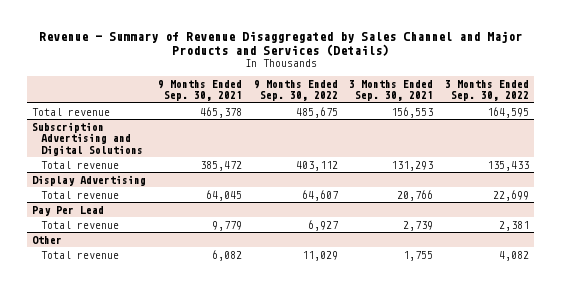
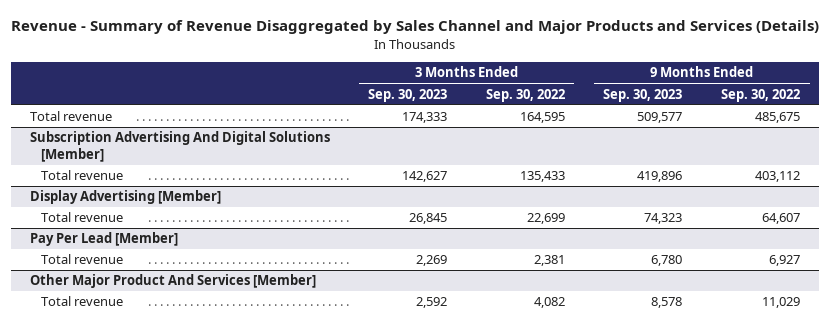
[158,79,243,102] 9 Months Ended Sep. 30, 2021 -> none
[349,79,434,102] 3 Months Ended Sep. 30, 2021 -> none
none -> [368,88,448,102] Sep. 30, 2023
none -> [603,88,683,102] Sep. 30, 2023
[32,121,144,156] Subscription Advertising and Digital Solutions -> [29,131,330,163] Subscription Advertising And Digital Solutions [Member]
[32,174,147,186] Display Advertising -> [29,190,221,205] Display Advertising [Member]
[32,205,105,216] Pay Per Lead -> [29,232,178,247] Pay Per Lead [Member]
[32,235,63,244] Other -> [29,274,316,289] Other Major Product And Services [Member]

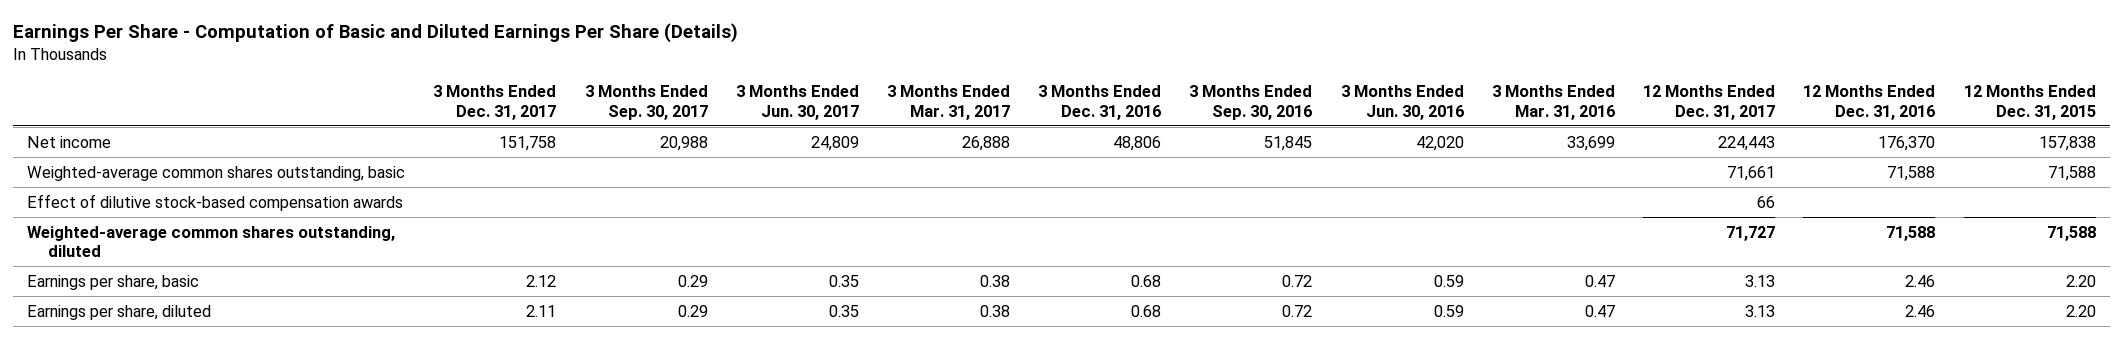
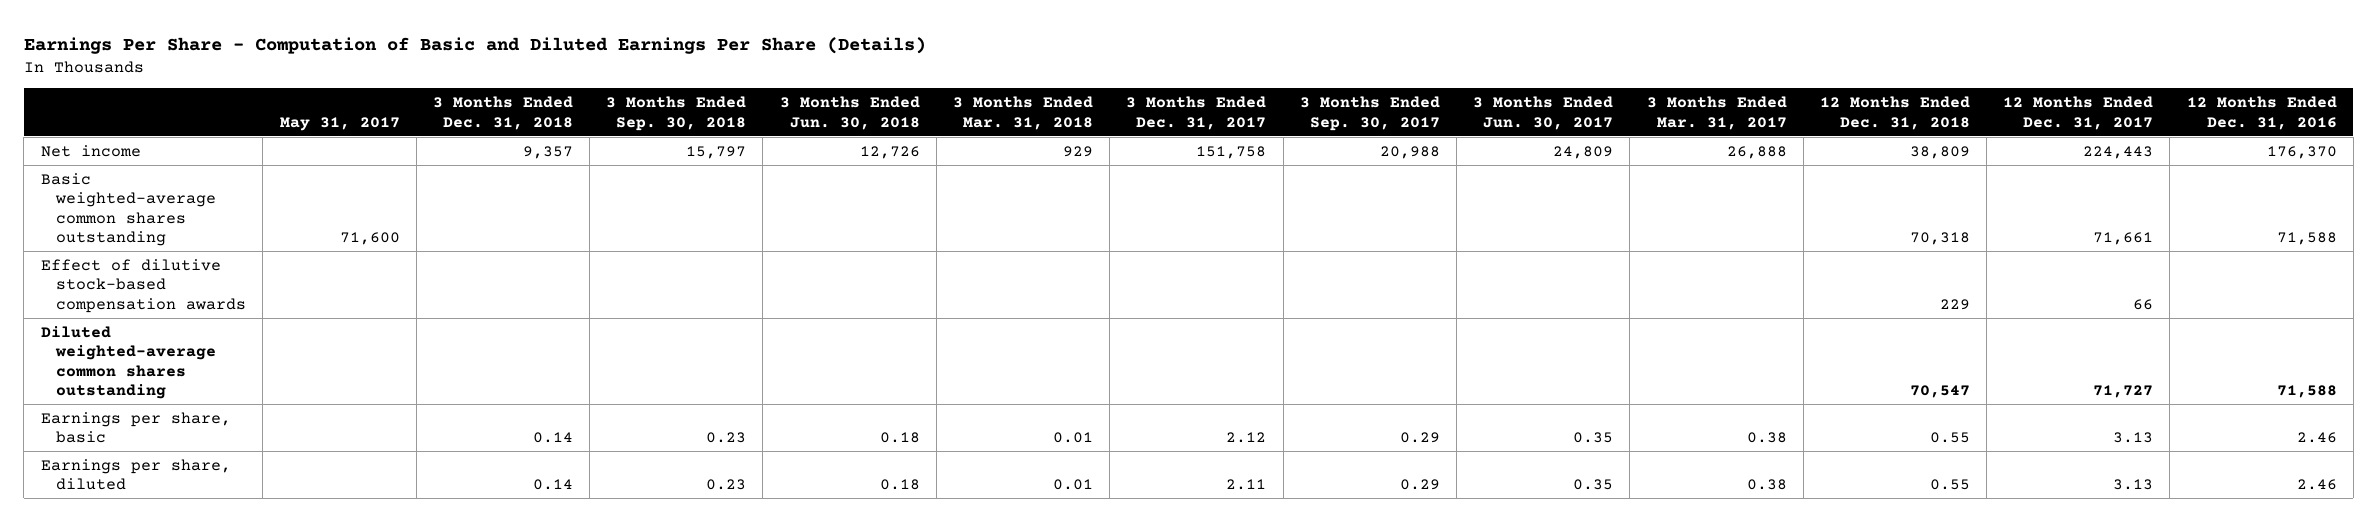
[1038,85,1162,120] 3 Months Ended Dec. 31, 2016 -> none
[1189,85,1313,120] 3 Months Ended Sep. 30, 2016 -> none
[1340,85,1464,120] 3 Months Ended Jun. 30, 2016 -> none
[1491,85,1615,120] 3 Months Ended Mar. 31, 2016 -> none
[1963,85,2096,120] 12 Months Ended Dec. 31, 2015 -> none
none -> [279,116,400,131] May 31, 2017
none -> [432,96,573,130] 3 Months Ended Dec. 31, 2018
none -> [606,96,747,131] 3 Months Ended Sep. 30, 2018
none -> [779,96,920,130] 3 Months Ended Jun. 30, 2018
none -> [953,96,1094,130] 3 Months Ended Mar. 31, 2018
none -> [1819,96,1970,130] 12 Months Ended Dec. 31, 2018
[27,165,406,181] Weighted-average common shares outstanding, basic -> [40,172,217,247] Basic weighted-average common shares outstanding
[27,225,396,258] Weighted-average common shares outstanding, diluted -> [40,325,217,400] Diluted weighted-average common shares outstanding

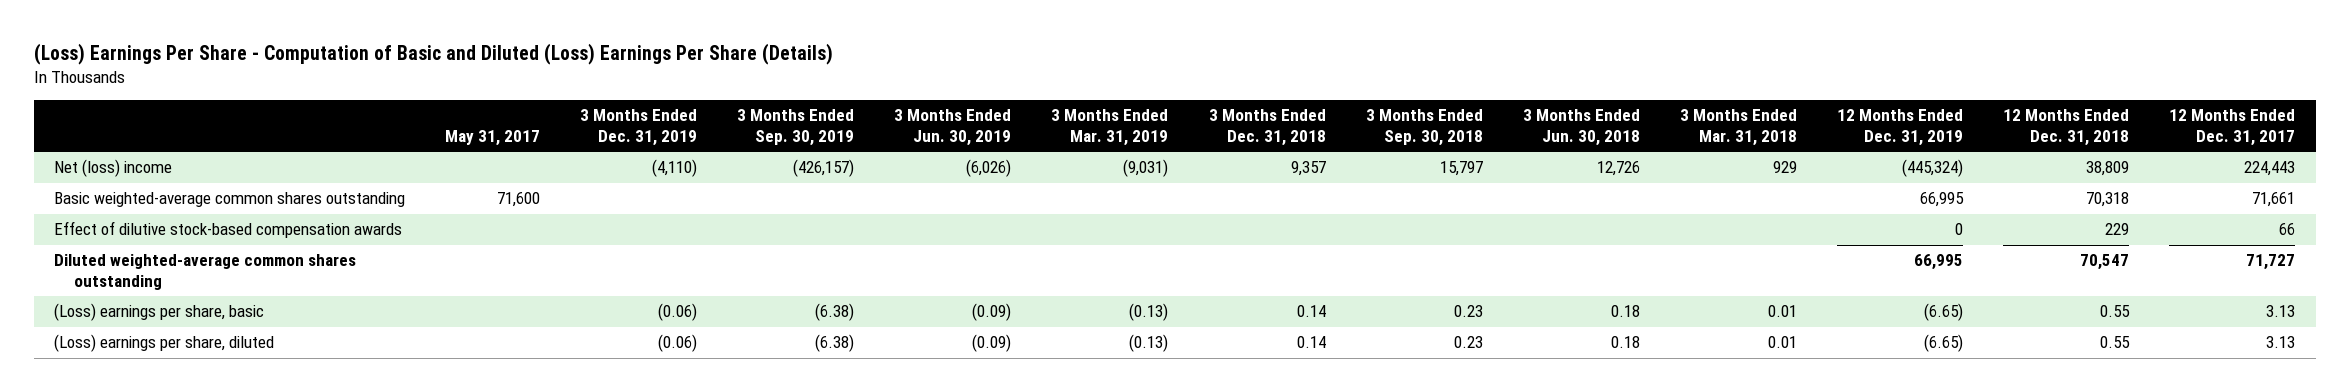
[23,36,926,54] Earnings Per Share - Computation of Basic and Diluted Earnings Per Share (Details) -> [33,42,833,65] (Loss) Earnings Per Share - Computation of Basic and Diluted (Loss) Earnings Per Share (Details)
[1126,96,1267,130] 3 Months Ended Dec. 31, 2017 -> none
[1299,96,1440,131] 3 Months Ended Sep. 30, 2017 -> none
[1473,96,1614,130] 3 Months Ended Jun. 30, 2017 -> none
[1646,96,1787,130] 3 Months Ended Mar. 31, 2017 -> none
[2186,96,2337,130] 12 Months Ended Dec. 31, 2016 -> none
none -> [579,109,697,147] 3 Months Ended Dec. 31, 2019
none -> [737,109,855,147] 3 Months Ended Sep. 30, 2019
none -> [894,109,1012,147] 3 Months Ended Jun. 30, 2019
none -> [1051,109,1169,147] 3 Months Ended Mar. 31, 2019
none -> [1837,109,1964,147] 12 Months Ended Dec. 31, 2019
[40,144,141,157] Net income -> [53,159,172,178] Net (loss) income
[40,411,231,444] Earnings per share, basic -> [53,303,264,322] (Loss) earnings per share, basic
[40,458,231,491] Earnings per share, diluted -> [53,334,274,353] (Loss) earnings per share, diluted

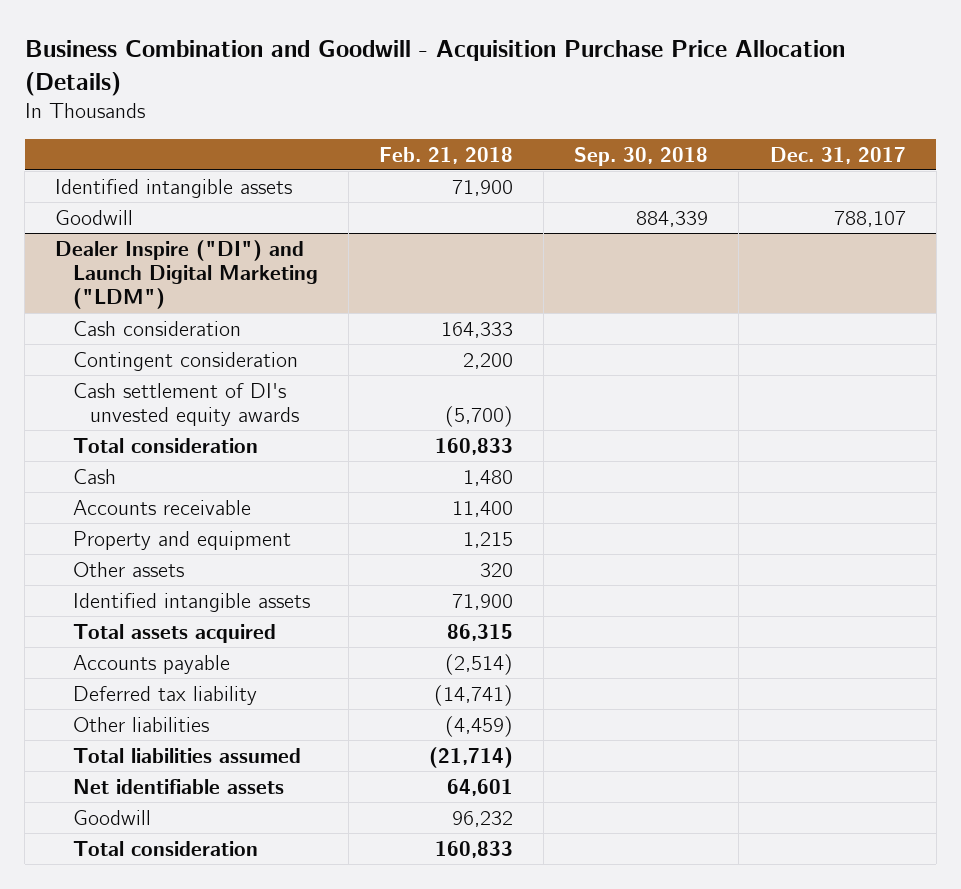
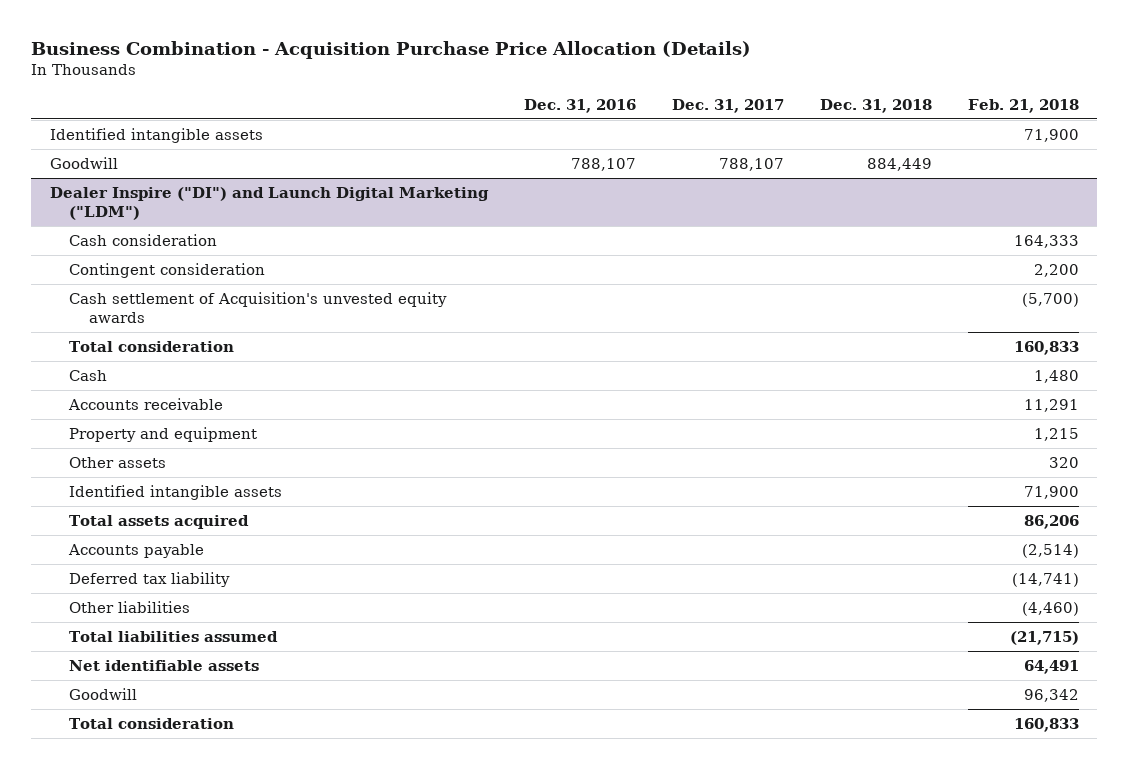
[24,40,845,96] Business Combination and Goodwill - Acquisition Purchase Price Allocation (Details) -> [31,40,752,59] Business Combination - Acquisition Purchase Price Allocation (Details)
[574,146,709,166] Sep. 30, 2018 -> none
none -> [523,98,636,113] Dec. 31, 2016
none -> [819,98,932,113] Dec. 31, 2018
[72,382,299,427] Cash settlement of DI's unvested equity awards -> [69,291,448,323] Cash settlement of Acquisition's unvested equity awards
[451,500,513,517] 11,400 -> [1023,398,1079,412] 11,291
[446,623,513,641] 86,315 -> [1023,514,1079,529] 86,206
[444,715,513,737] (4,459) -> [1021,601,1079,616] (4,460)
[428,746,513,768] (21,714) -> [1009,630,1079,645] (21,715)
[446,778,513,796] 64,601 -> [1023,659,1079,674] 64,491
[451,810,513,827] 96,232 -> [1023,688,1079,702] 96,342

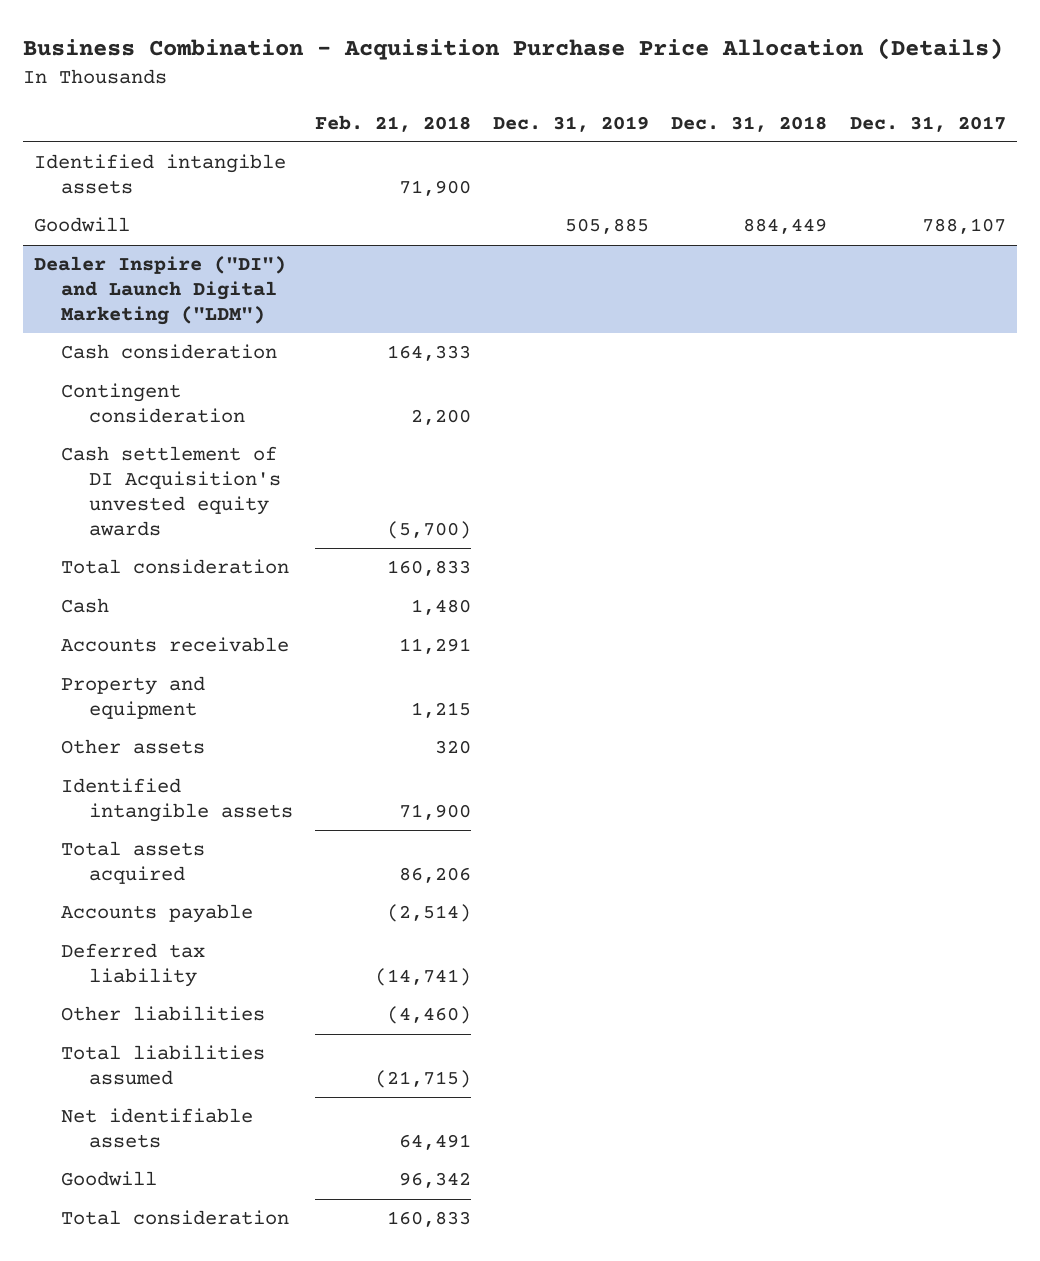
[523,98,636,113] Dec. 31, 2016 -> none
none -> [493,115,650,132] Dec. 31, 2019
[69,291,448,323] Cash settlement of Acquisition's unvested equity awards -> [61,446,281,536] Cash settlement of DI Acquisition's unvested equity awards

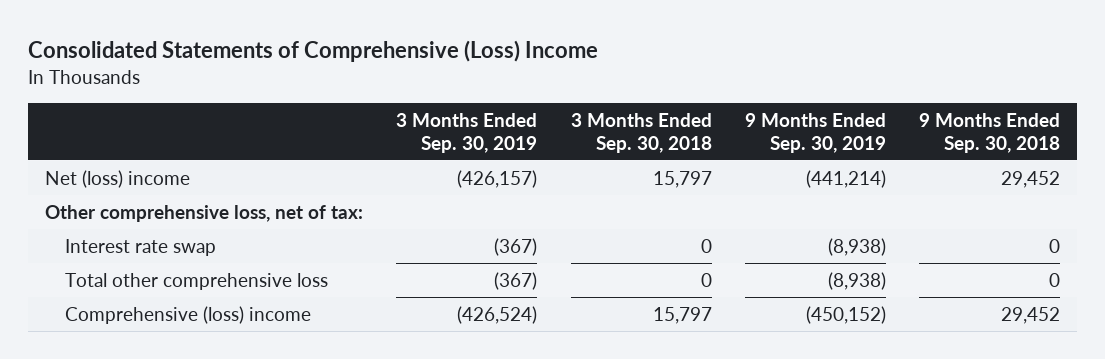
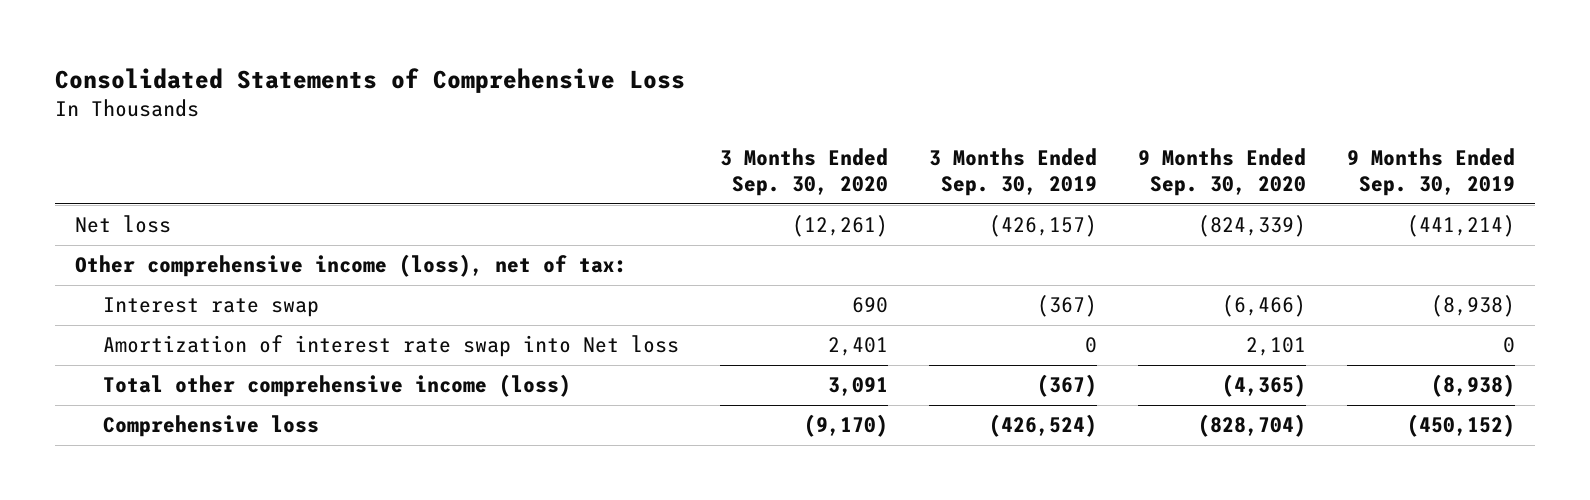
[28,39,599,62] Consolidated Statements of Comprehensive (Loss) Income -> [54,67,685,93] Consolidated Statements of Comprehensive Loss
[570,112,712,153] 3 Months Ended Sep. 30, 2018 -> none
[919,112,1061,153] 9 Months Ended Sep. 30, 2018 -> none
none -> [720,148,889,197] 3 Months Ended Sep. 30, 2020
none -> [1138,148,1307,197] 9 Months Ended Sep. 30, 2020
[44,169,190,188] Net (loss) income -> [75,215,172,234] Net loss
[44,204,363,222] Other comprehensive loss, net of tax: -> [75,254,628,278] Other comprehensive income (loss), net of tax:
none -> [103,335,680,358] Amortization of interest rate swap into Net loss
[65,272,329,290] Total other comprehensive loss -> [103,374,572,398] Total other comprehensive income (loss)
[65,305,312,324] Comprehensive (loss) income -> [103,415,320,438] Comprehensive loss

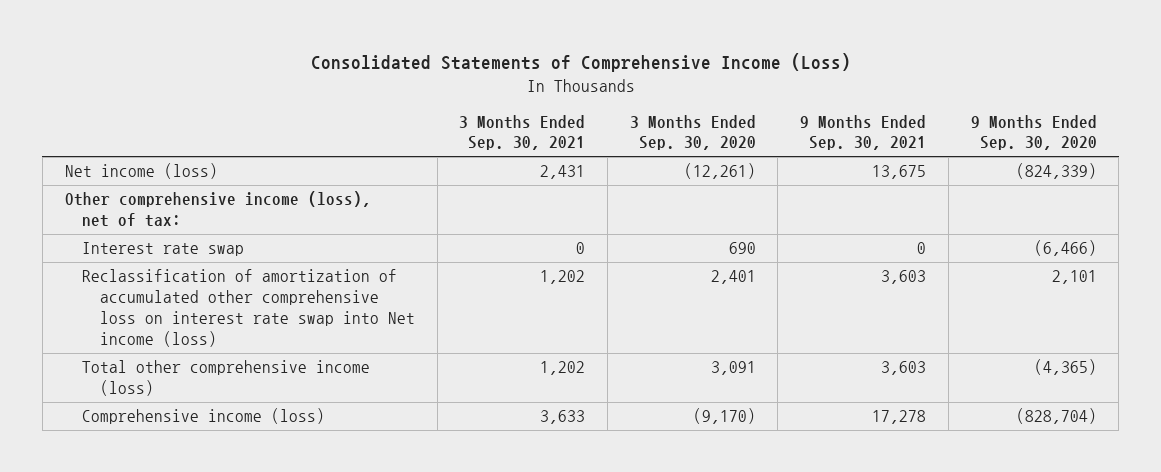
[54,67,685,93] Consolidated Statements of Comprehensive Loss -> [310,53,851,73] Consolidated Statements of Comprehensive Income (Loss)
[929,148,1098,197] 3 Months Ended Sep. 30, 2019 -> none
[1347,148,1516,197] 9 Months Ended Sep. 30, 2019 -> none
none -> [459,114,586,151] 3 Months Ended Sep. 30, 2021
none -> [800,114,927,151] 9 Months Ended Sep. 30, 2021
[75,215,172,234] Net loss -> [64,163,218,180] Net income (loss)
[103,335,680,358] Amortization of interest rate swap into Net loss -> [82,269,415,347] Reclassification of amortization of accumulated other comprehensive loss on interest rate swap into Net income (loss)
[103,415,320,438] Comprehensive loss -> [82,408,326,425] Comprehensive income (loss)

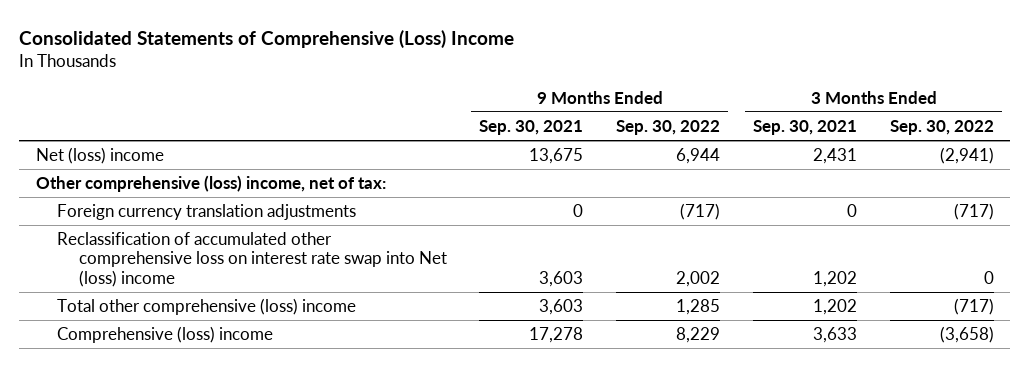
[310,53,851,73] Consolidated Statements of Comprehensive Income (Loss) -> [19,30,515,49] Consolidated Statements of Comprehensive (Loss) Income
[629,114,756,151] 3 Months Ended Sep. 30, 2020 -> none
[970,114,1097,151] 9 Months Ended Sep. 30, 2020 -> none
none -> [616,119,721,135] Sep. 30, 2022
none -> [889,119,994,135] Sep. 30, 2022
[82,242,245,257] Interest rate swap -> none
[64,163,218,180] Net income (loss) -> [35,147,164,165] Net (loss) income
[64,191,371,228] Other comprehensive income (loss), net of tax: -> [35,175,386,193] Other comprehensive (loss) income, net of tax:
none -> [57,204,357,221] Foreign currency translation adjustments
[82,269,415,347] Reclassification of amortization of accumulated other comprehensive loss on interest rate swap into Net income (loss) -> [57,232,447,287] Reclassification of accumulated other comprehensive loss on interest rate swap into Net (loss) income
[82,360,371,397] Total other comprehensive income (loss) -> [57,298,357,316] Total other comprehensive (loss) income
[82,408,326,425] Comprehensive income (loss) -> [57,326,274,344] Comprehensive (loss) income

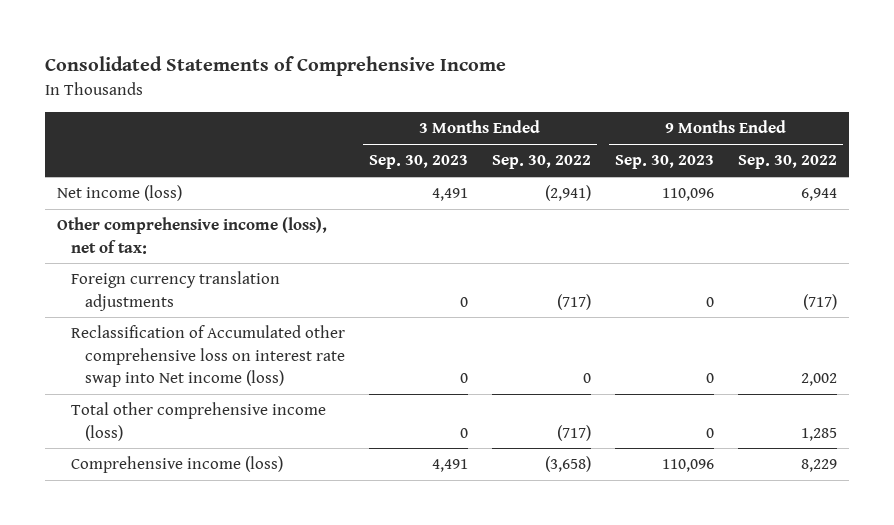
[19,30,515,49] Consolidated Statements of Comprehensive (Loss) Income -> [44,56,506,77] Consolidated Statements of Comprehensive Income
[479,119,584,135] Sep. 30, 2021 -> none
[753,119,858,135] Sep. 30, 2021 -> none
none -> [368,155,468,170] Sep. 30, 2023
none -> [615,155,715,170] Sep. 30, 2023
[35,147,164,165] Net (loss) income -> [56,185,182,202] Net income (loss)
[35,175,386,193] Other comprehensive (loss) income, net of tax: -> [56,217,327,254] Other comprehensive income (loss), net of tax:
[57,232,447,287] Reclassification of accumulated other comprehensive loss on interest rate swap into Net (loss) income -> [70,325,345,387] Reclassification of Accumulated other comprehensive loss on interest rate swap into Net income (loss)
[57,298,357,316] Total other comprehensive (loss) income -> [70,402,326,441] Total other comprehensive income (loss)
[57,326,274,344] Comprehensive (loss) income -> [70,456,283,474] Comprehensive income (loss)

